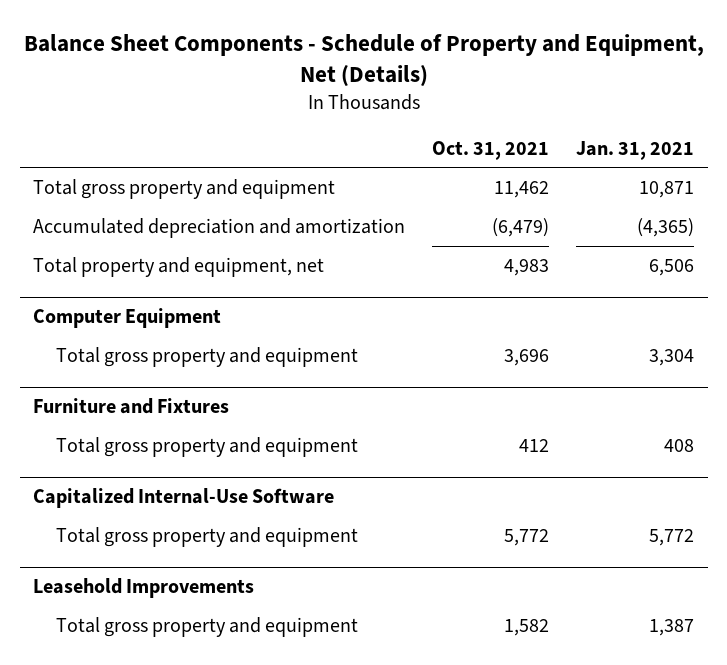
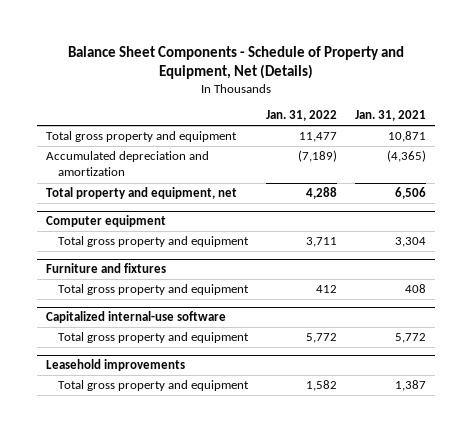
[432,140,550,160] Oct. 31, 2021 -> none
none -> [266,110,338,122] Jan. 31, 2022
[33,308,222,329] Computer Equipment -> [46,215,167,228] Computer equipment
[33,398,230,415] Furniture and Fixtures -> [46,263,167,274] Furniture and fixtures
[33,488,335,509] Capitalized Internal-Use Software -> [46,311,227,324] Capitalized internal-use software
[33,578,255,599] Leasehold Improvements -> [46,359,186,372] Leasehold improvements

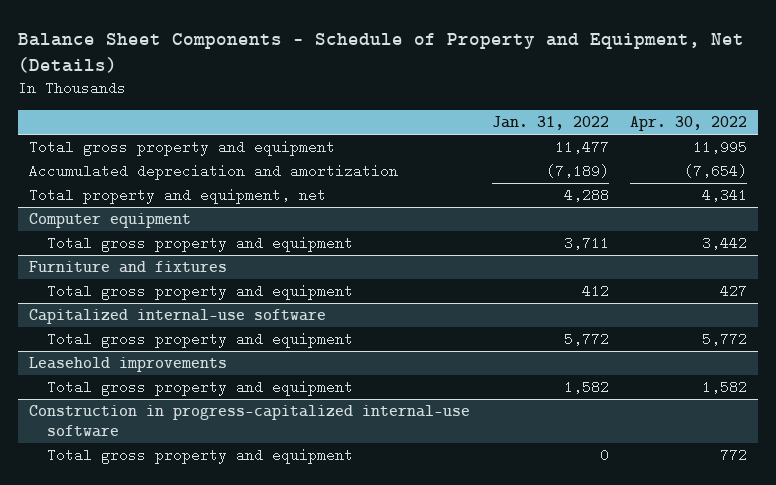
[355,110,427,122] Jan. 31, 2021 -> none
none -> [630,116,748,132] Apr. 30, 2022
none -> [29,405,471,437] Construction in progress-capitalized internal-use software
none -> [47,448,354,465] Total gross property and equipment

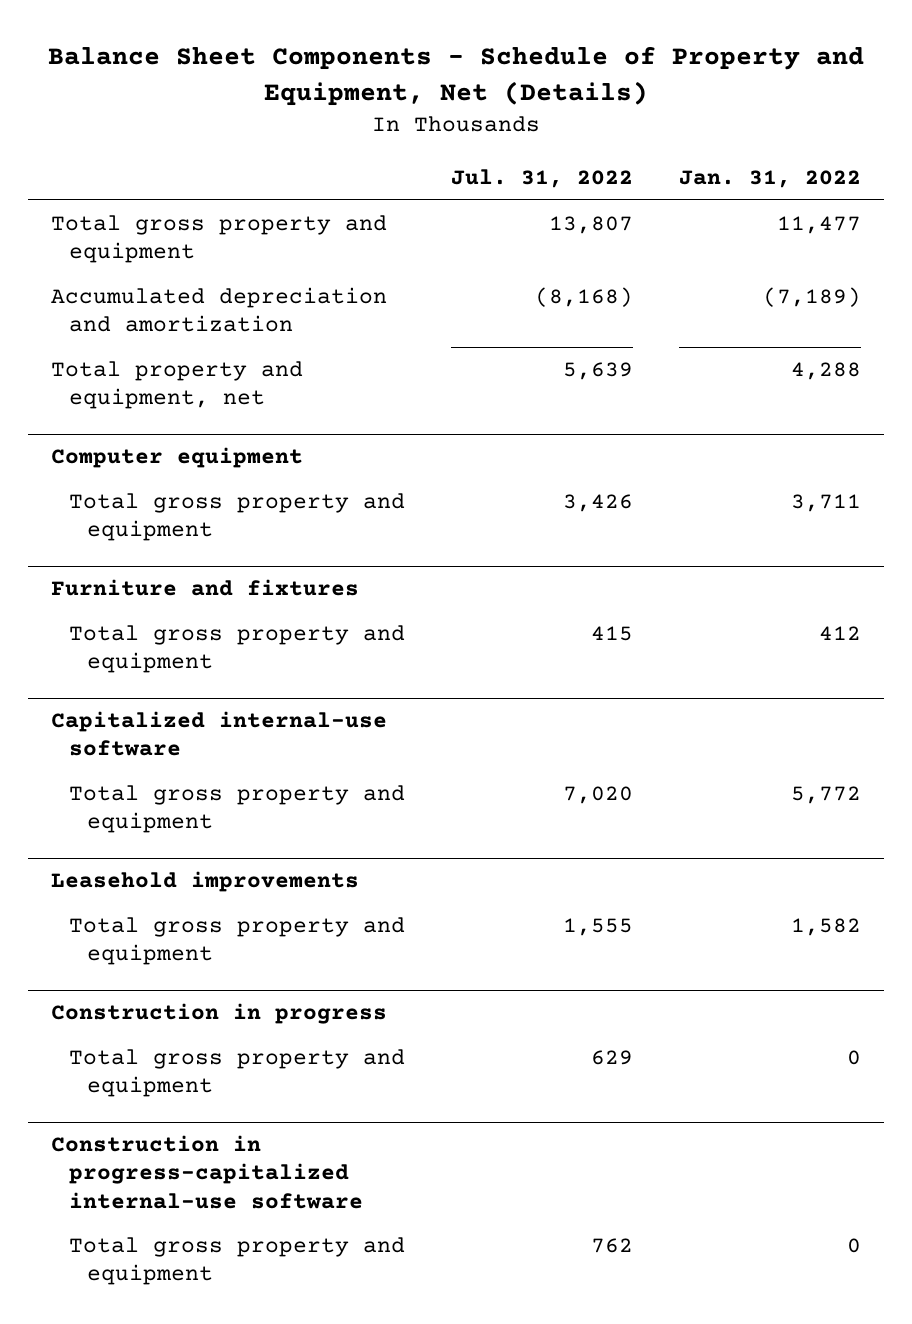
[630,116,748,132] Apr. 30, 2022 -> none
none -> [451,168,634,188] Jul. 31, 2022
none -> [50,1003,387,1025] Construction in progress
none -> [69,1049,406,1098] Total gross property and equipment

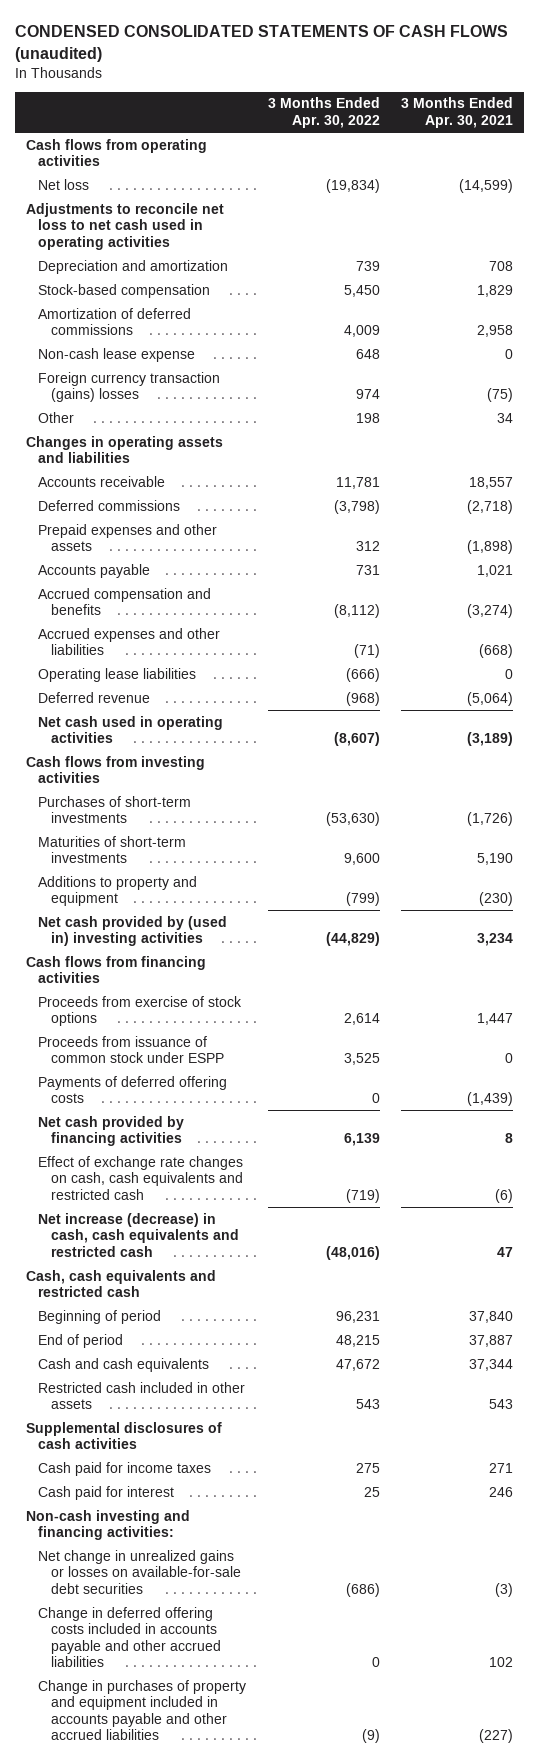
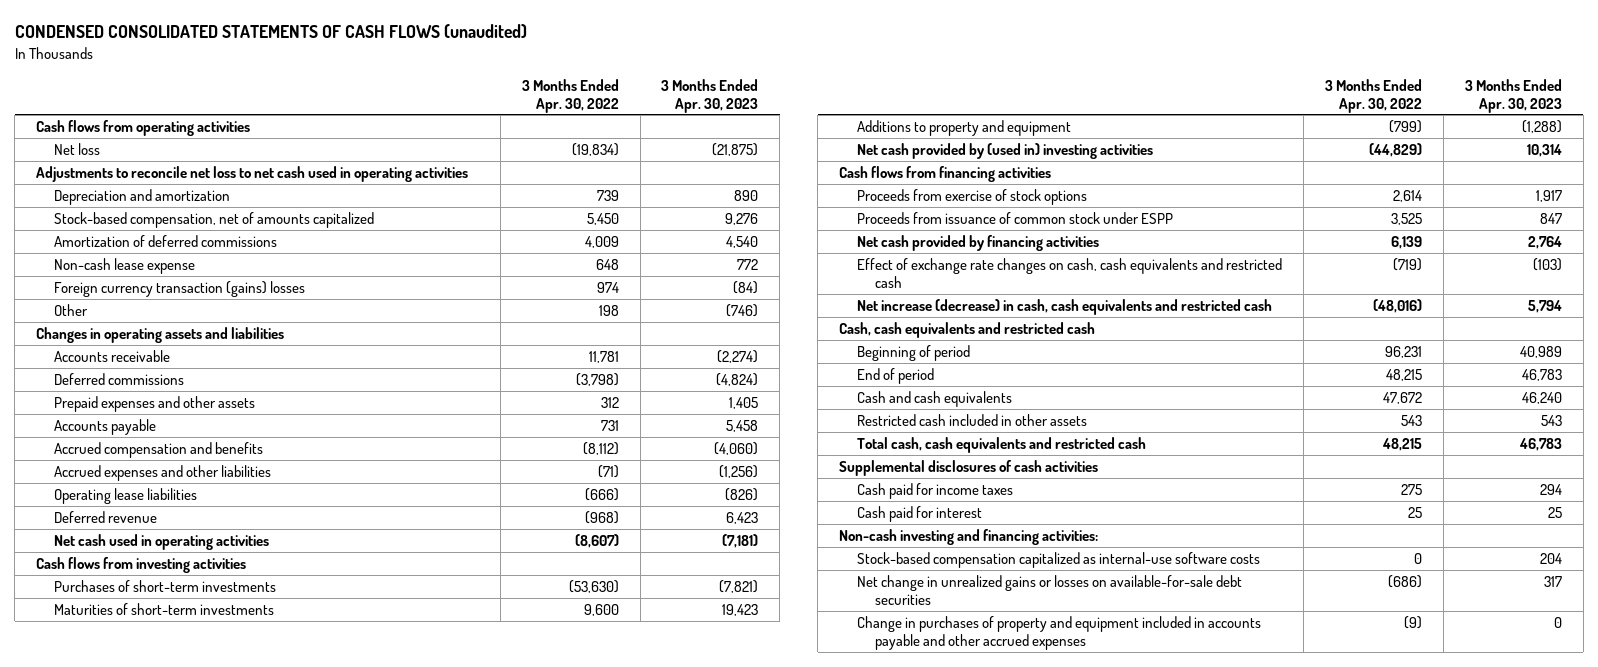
[401,97,514,128] 3 Months Ended Apr. 30, 2021 -> none
none -> [661,78,759,113] 3 Months Ended Apr. 30, 2023
[38,283,211,298] Stock-based compensation -> [53,211,374,228] Stock-based compensation, net of amounts capitalized
[38,1075,228,1104] Payments of deferred offering costs -> none
none -> [856,436,1146,453] Total cash, cash equivalents and restricted cash
none -> [856,551,1260,568] Stock-based compensation capitalized as internal-use software costs
[38,1606,221,1667] Change in deferred offering costs included in accounts payable and other accrued liabilities -> none
[38,1679,247,1740] Change in purchases of property and equipment included in accounts payable and other accrued liabilities -> [856,615,1261,650] Change in purchases of property and equipment included in accounts payable and other accrued expenses

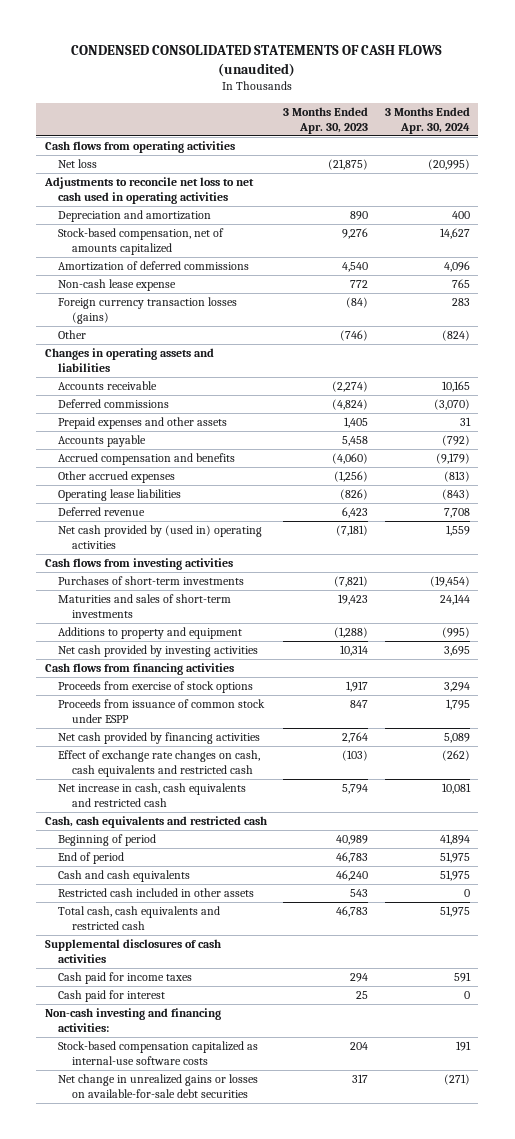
[521,78,619,113] 3 Months Ended Apr. 30, 2022 -> none
none -> [385,106,471,134] 3 Months Ended Apr. 30, 2024
[53,280,305,297] Foreign currency transaction (gains) losses -> [58,297,238,325] Foreign currency transaction losses (gains)
[53,464,271,481] Accrued expenses and other liabilities -> [58,471,176,484] Other accrued expenses
[53,533,269,550] Net cash used in operating activities -> [58,525,263,550] Net cash provided by (used in) operating activities
[53,602,274,615] Maturities of short-term investments -> [58,594,232,619] Maturities and sales of short-term investments
[856,142,1153,159] Net cash provided by (used in) investing activities -> [58,645,259,658] Net cash provided by investing activities
[856,298,1272,315] Net increase (decrease) in cash, cash equivalents and restricted cash -> [58,783,247,808] Net increase in cash, cash equivalents and restricted cash
[856,615,1261,650] Change in purchases of property and equipment included in accounts payable and other accrued expenses -> none

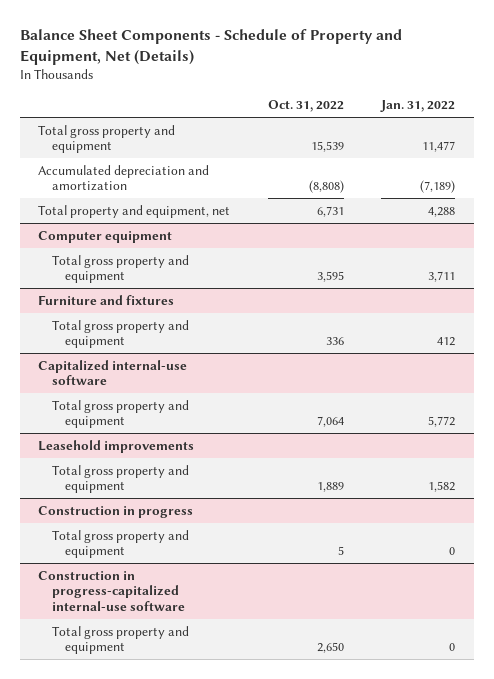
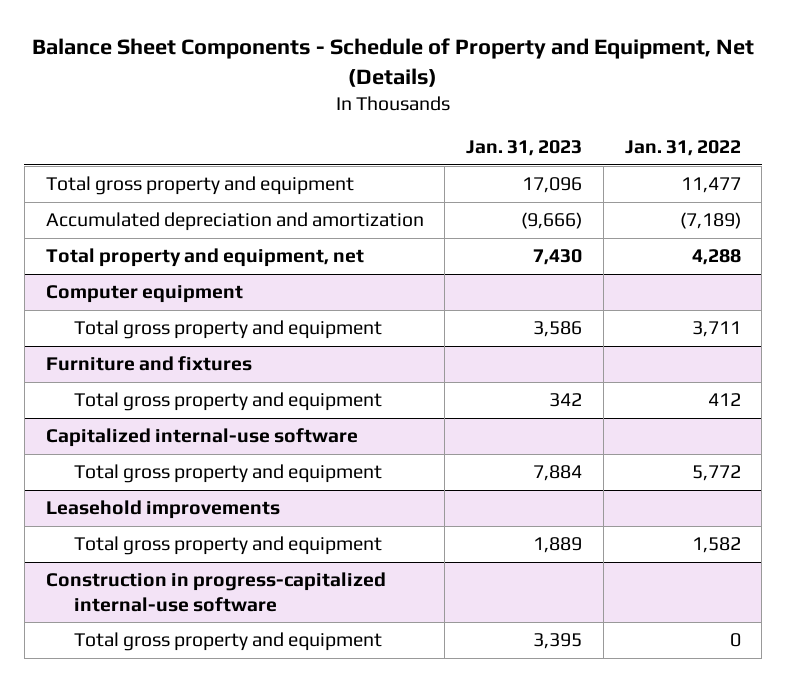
[267,100,344,113] Oct. 31, 2022 -> none
none -> [466,140,583,157] Jan. 31, 2023
[38,505,194,518] Construction in progress -> none
[51,529,189,559] Total gross property and equipment -> none

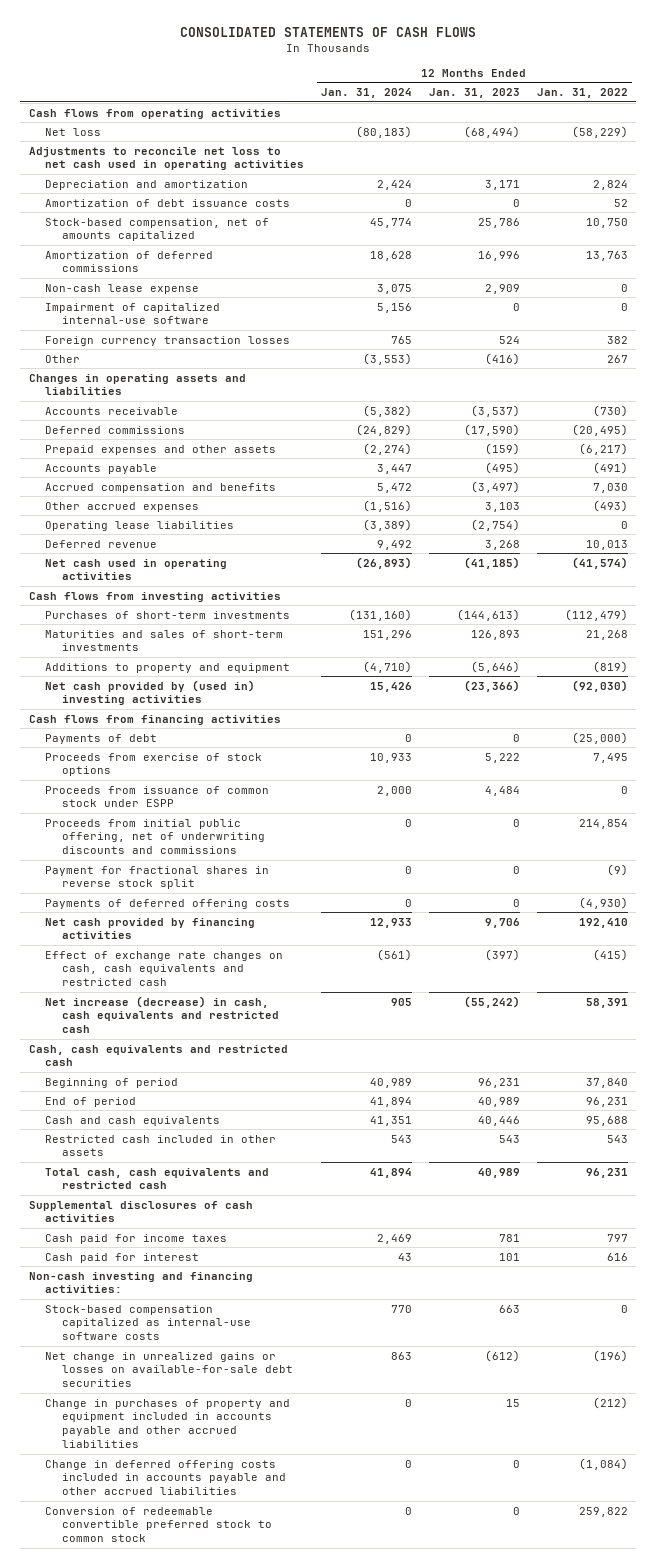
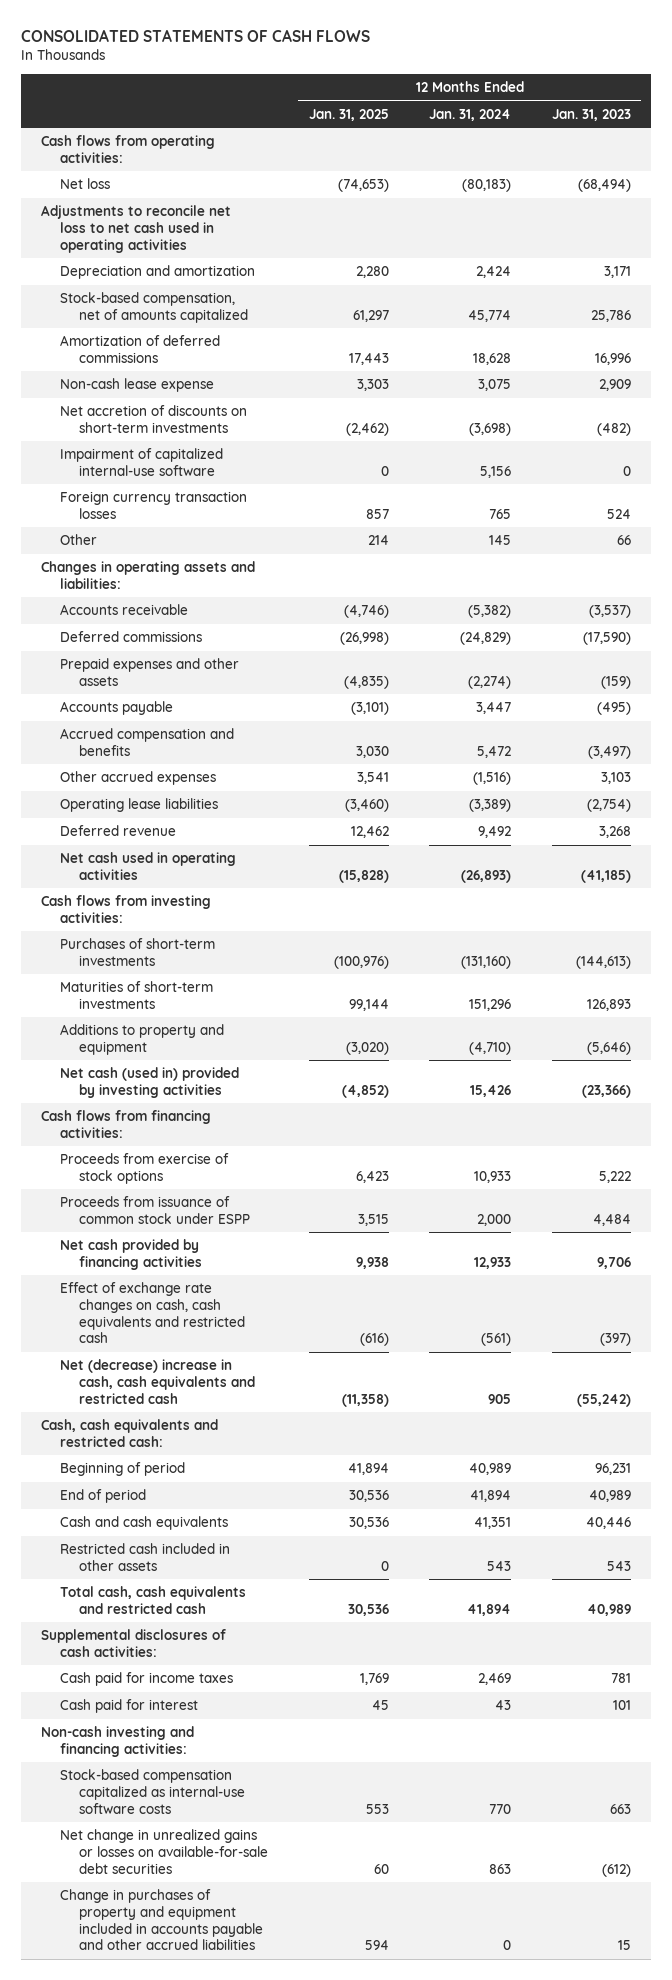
[536,88,628,99] Jan. 31, 2022 -> none
none -> [308,108,389,121] Jan. 31, 2025
[28,108,281,119] Cash flows from operating activities -> [41,135,216,163] Cash flows from operating activities:
[45,198,291,207] Amortization of debt issuance costs -> none
none -> [59,405,247,433] Net accretion of discounts on short-term investments
[362,352,412,365] (3,553) -> [489,535,512,546] 145
[484,352,520,365] (416) -> [616,535,631,546] 66
[28,373,246,396] Changes in operating assets and liabilities -> [41,561,256,589] Changes in operating assets and liabilities:
[28,591,281,602] Cash flows from investing activities -> [41,895,212,923] Cash flows from investing activities:
[45,629,284,652] Maturities and sales of short-term investments -> [59,981,213,1009] Maturities of short-term investments
[45,733,158,744] Payments of debt -> none
[45,679,256,706] Net cash provided by (used in) investing activities -> [59,1067,239,1098] Net cash (used in) provided by investing activities
[28,714,281,725] Cash flows from financing activities -> [41,1110,212,1138] Cash flows from financing activities:
[45,818,265,855] Proceeds from initial public offering, net of underwriting discounts and commissions -> none
[45,865,270,890] Payment for fractional shares in reverse stock split -> none
[45,898,291,909] Payments of deferred offering costs -> none
[45,995,279,1034] Net increase (decrease) in cash, cash equivalents and restricted cash -> [59,1359,255,1404] Net (decrease) increase in cash, cash equivalents and restricted cash
[28,1044,288,1067] Cash, cash equivalents and restricted cash -> [41,1419,219,1447] Cash, cash equivalents and restricted cash:
[28,1200,253,1223] Supplemental disclosures of cash activities -> [41,1629,227,1657] Supplemental disclosures of cash activities:
[45,1459,286,1496] Change in deferred offering costs included in accounts payable and other accrued liabilities -> none
[45,1506,272,1543] Conversion of redeemable convertible preferred stock to common stock -> none

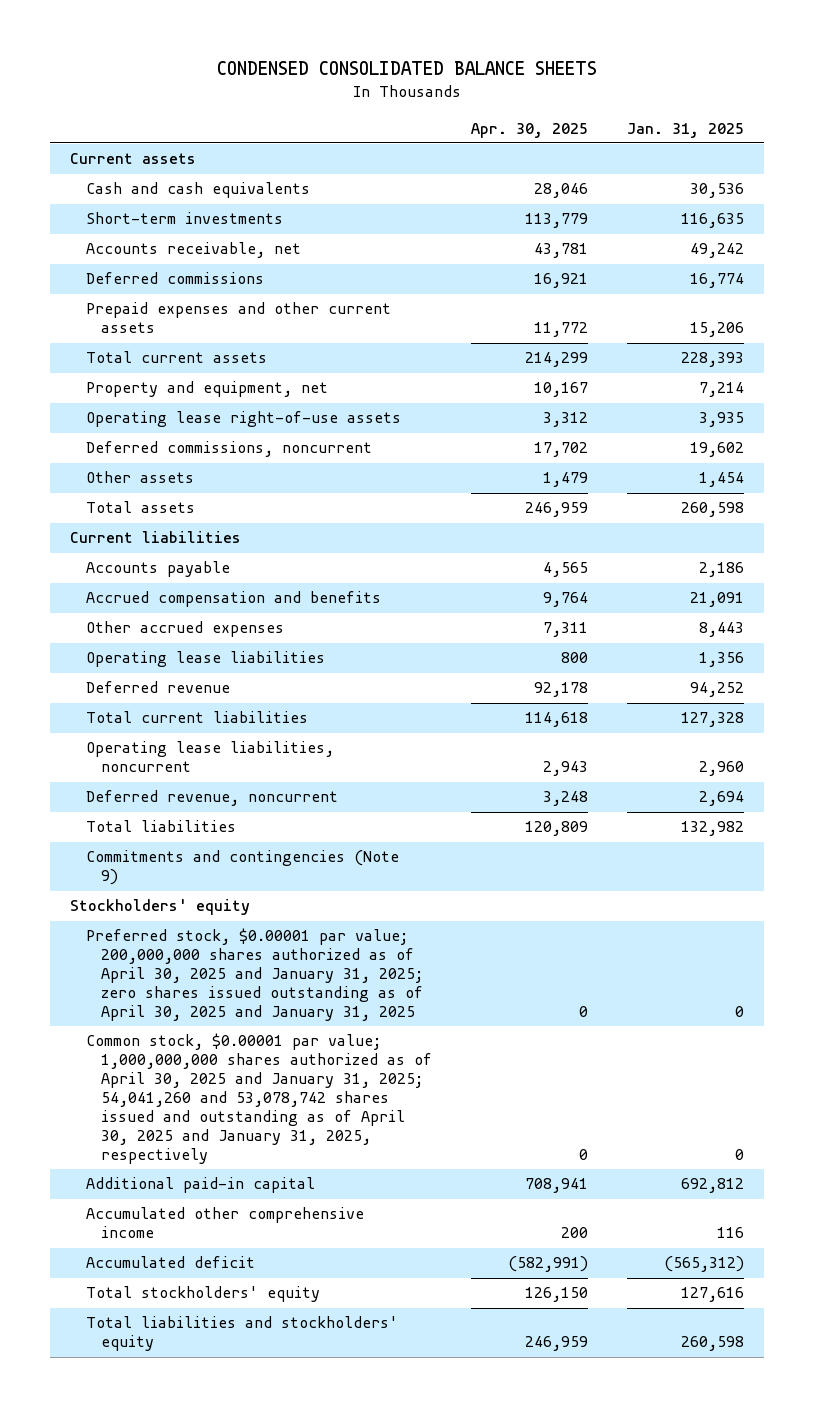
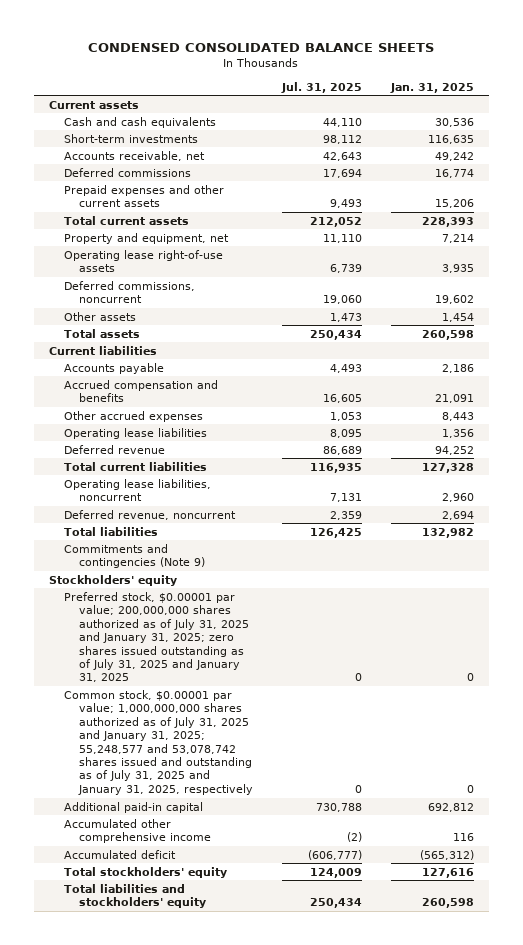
[471,122,589,138] Apr. 30, 2025 -> none
none -> [281,81,363,93] Jul. 31, 2025
[85,928,424,1021] Preferred stock, $0.00001 par value; 200,000,000 shares authorized as of April 30, 2025 and January 31, 2025; zero shares issued outstanding as of April 30, 2025 and January 31, 2025 -> [64,591,250,683] Preferred stock, $0.00001 par value; 200,000,000 shares authorized as of July 31, 2025 and January 31, 2025; zero shares issued outstanding as of July 31, 2025 and January 31, 2025
[85,1033,433,1164] Common stock, $0.00001 par value; 1,000,000,000 shares authorized as of April 30, 2025 and January 31, 2025; 54,041,260 and 53,078,742 shares issued and outstanding as of April 30, 2025 and January 31, 2025, respectively -> [64,689,254,795] Common stock, $0.00001 par value; 1,000,000,000 shares authorized as of July 31, 2025 and January 31, 2025; 55,248,577 and 53,078,742 shares issued and outstanding as of July 31, 2025 and January 31, 2025, respectively

